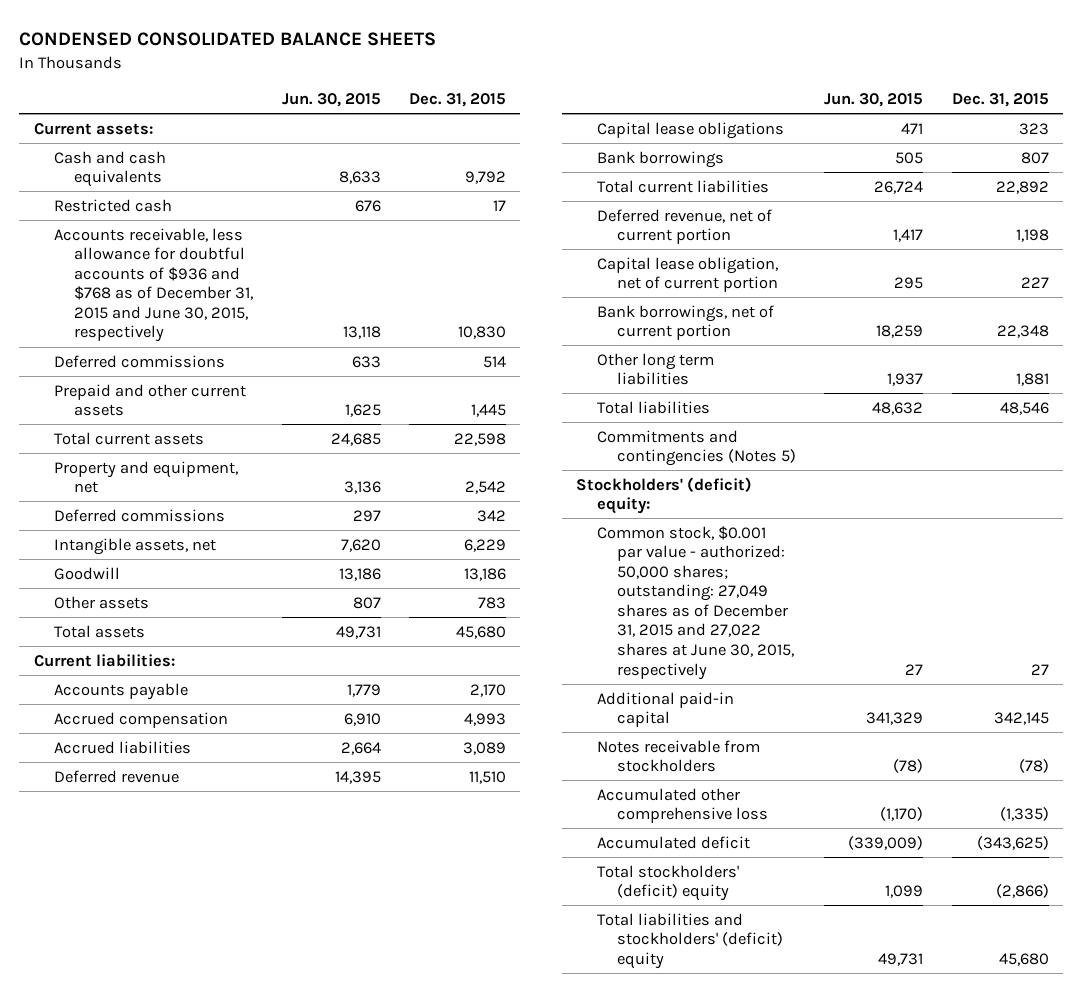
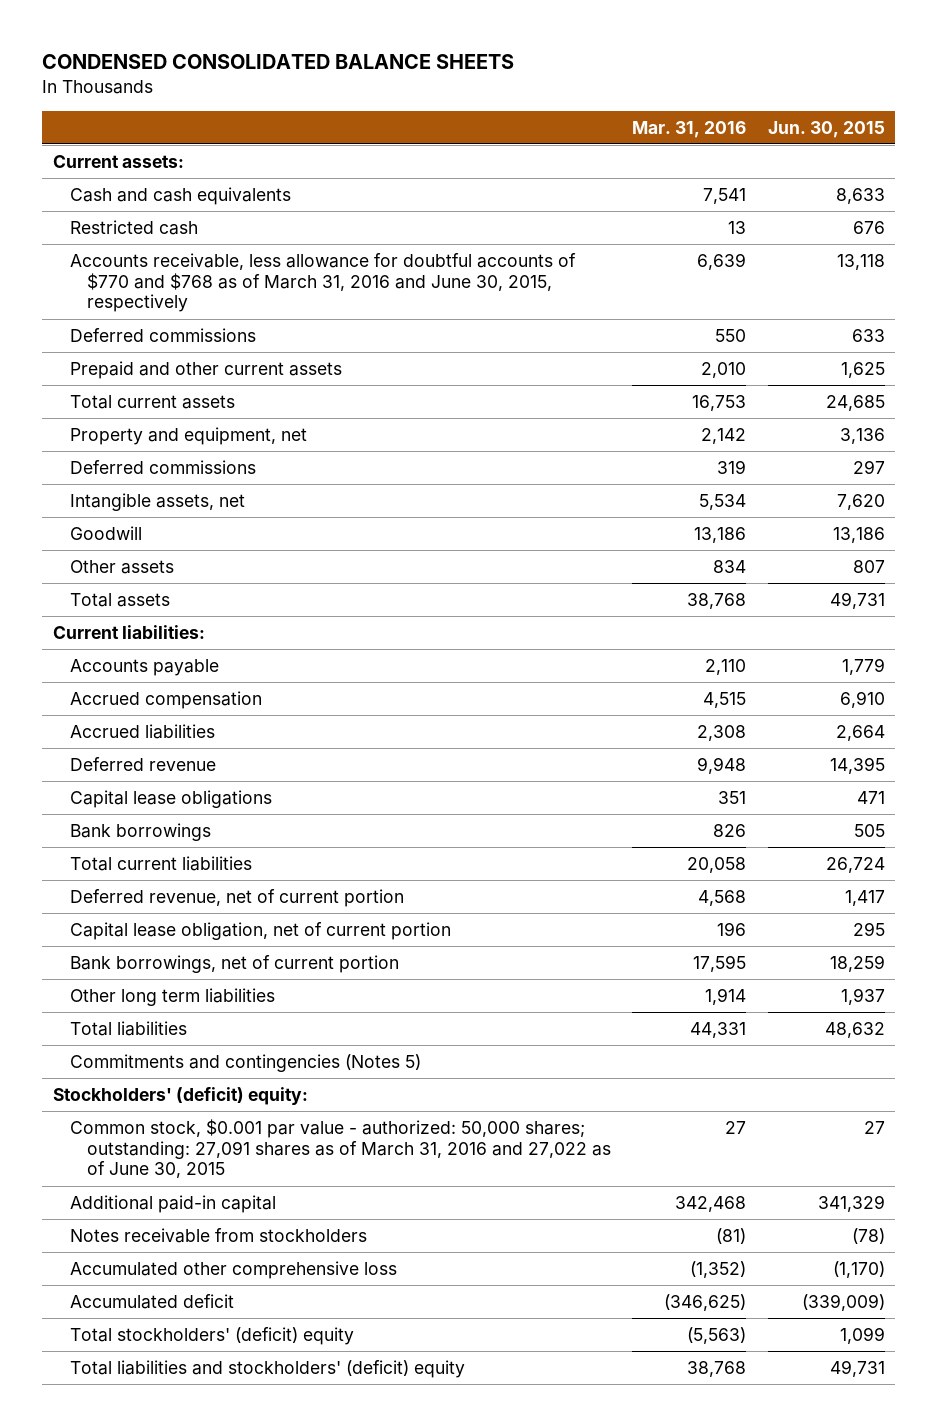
[409,93,507,108] Dec. 31, 2015 -> none
none -> [632,120,747,138] Mar. 31, 2016
[53,227,254,343] Accounts receivable, less allowance for doubtful accounts of $936 and $768 as of December 31, 2015 and June 30, 2015, respectively -> [69,252,576,313] Accounts receivable, less allowance for doubtful accounts of $770 and $768 as of March 31, 2016 and June 30, 2015, respectively
[596,525,795,680] Common stock, $0.001 par value - authorized: 50,000 shares; outstanding: 27,049 shares as of December 31, 2015 and 27,022 shares at June 30, 2015, respectively -> [69,1118,612,1179] Common stock, $0.001 par value - authorized: 50,000 shares; outstanding: 27,091 shares as of March 31, 2016 and 27,022 as of June 30, 2015

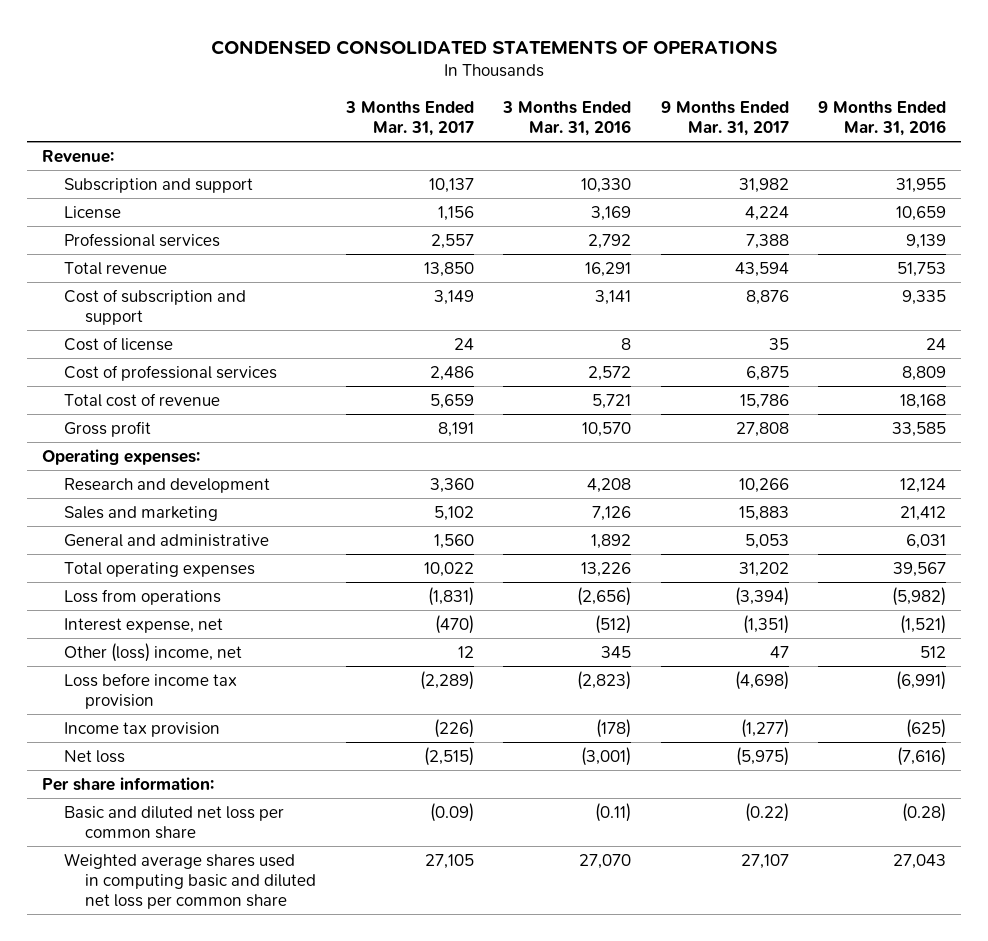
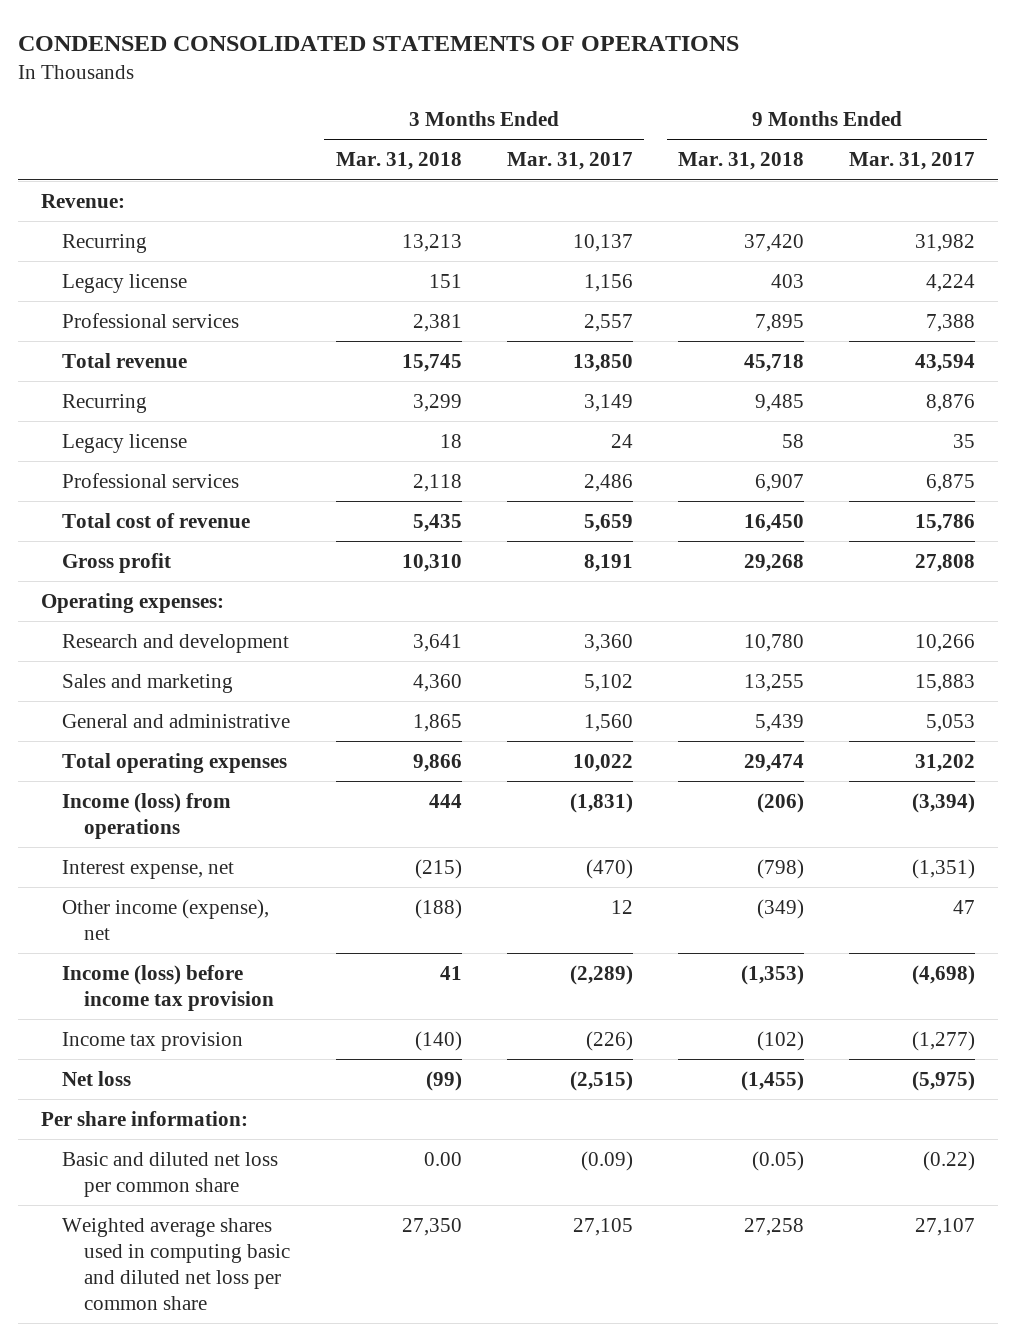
[502,100,632,136] 3 Months Ended Mar. 31, 2016 -> none
[818,100,947,136] 9 Months Ended Mar. 31, 2016 -> none
none -> [335,152,462,171] Mar. 31, 2018
none -> [678,152,805,171] Mar. 31, 2018
[63,177,253,193] Subscription and support -> [62,233,148,253] Recurring
[63,205,121,219] License -> [62,273,188,293] Legacy license
[63,288,246,325] Cost of subscription and support -> [62,393,148,413] Recurring
[63,336,173,351] Cost of license -> [62,433,188,453] Legacy license
[63,364,277,381] Cost of professional services -> [62,472,240,488] Professional services
[63,588,221,605] Loss from operations -> [62,792,232,839] Income (loss) from operations
[63,642,242,662] Other (loss) income, net -> [62,898,270,940] Other income (expense), net
[63,672,237,709] Loss before income tax provision -> [62,964,274,1011] Income (loss) before income tax provision

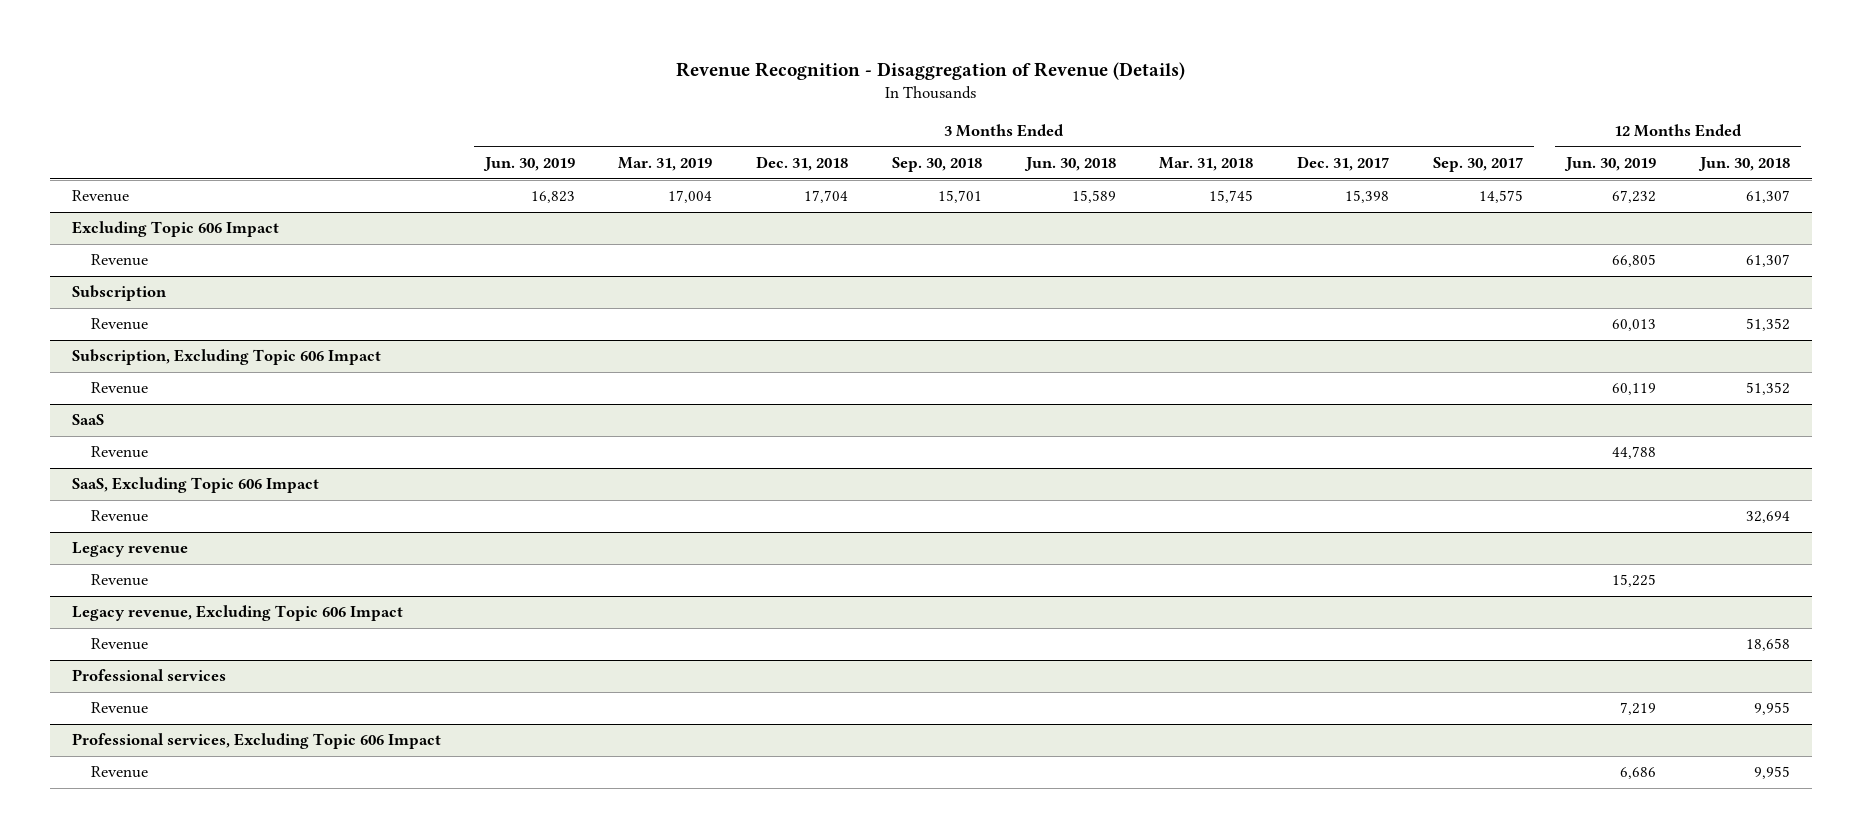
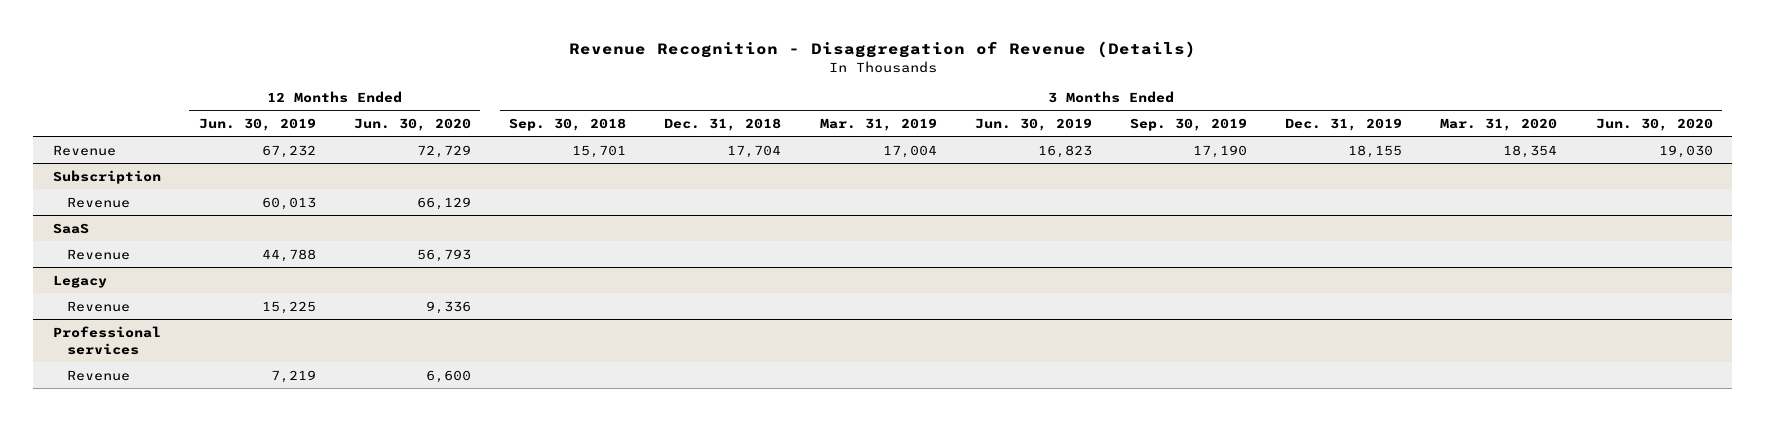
[1023,157,1116,172] Jun. 30, 2018 -> none
[1159,157,1254,172] Mar. 31, 2018 -> none
[1296,156,1389,172] Dec. 31, 2017 -> none
[1432,157,1523,173] Sep. 30, 2017 -> none
[1698,157,1791,172] Jun. 30, 2018 -> none
none -> [353,118,471,132] Jun. 30, 2020
none -> [1129,118,1247,132] Sep. 30, 2019
none -> [1285,118,1403,132] Dec. 31, 2019
none -> [1440,118,1558,132] Mar. 31, 2020
none -> [1595,118,1713,132] Jun. 30, 2020
[71,221,279,238] Excluding Topic 606 Impact -> none
[90,254,148,267] Revenue -> none
[71,349,381,366] Subscription, Excluding Topic 606 Impact -> none
[90,382,148,395] Revenue -> none
[71,477,319,494] SaaS, Excluding Topic 606 Impact -> none
[90,510,148,523] Revenue -> none
[71,542,188,558] Legacy revenue -> [52,274,107,288] Legacy
[71,605,403,622] Legacy revenue, Excluding Topic 606 Impact -> none
[90,638,148,651] Revenue -> none
[71,733,441,750] Professional services, Excluding Topic 606 Impact -> none
[90,766,148,779] Revenue -> none

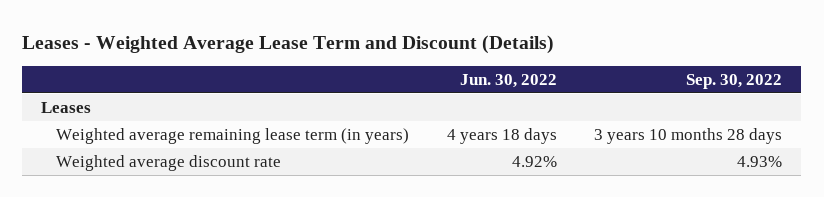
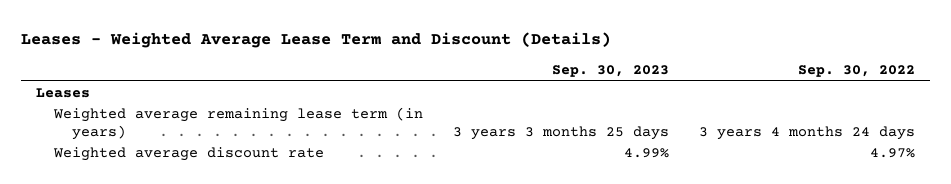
[459,74,557,89] Jun. 30, 2022 -> none
none -> [551,65,669,78] Sep. 30, 2023
[594,128,783,145] 3 years 10 months 28 days -> [698,125,915,140] 3 years 4 months 24 days
[737,156,783,168] 4.93% -> [869,148,915,159] 4.97%

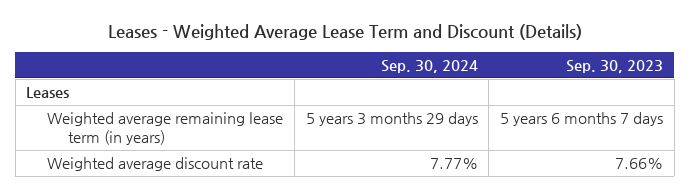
[797,65,915,78] Sep. 30, 2022 -> none
none -> [380,59,478,73] Sep. 30, 2024
[452,125,669,140] 3 years 3 months 25 days -> [500,112,664,127] 5 years 6 months 7 days
[623,148,669,159] 4.99% -> [615,158,664,170] 7.66%

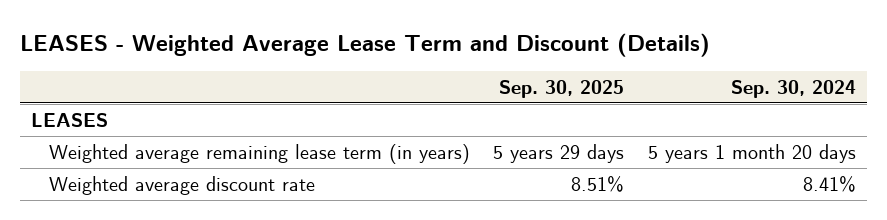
[107,24,582,41] Leases - Weighted Average Lease Term and Discount (Details) -> [19,32,710,57] LEASES - Weighted Average Lease Term and Discount (Details)
[566,59,664,73] Sep. 30, 2023 -> none
none -> [499,79,625,98] Sep. 30, 2025
[26,87,70,99] Leases -> [31,112,109,127] LEASES
[305,112,478,127] 5 years 3 months 29 days -> [647,143,856,163] 5 years 1 month 20 days
[429,158,478,170] 7.77% -> [802,175,856,192] 8.41%

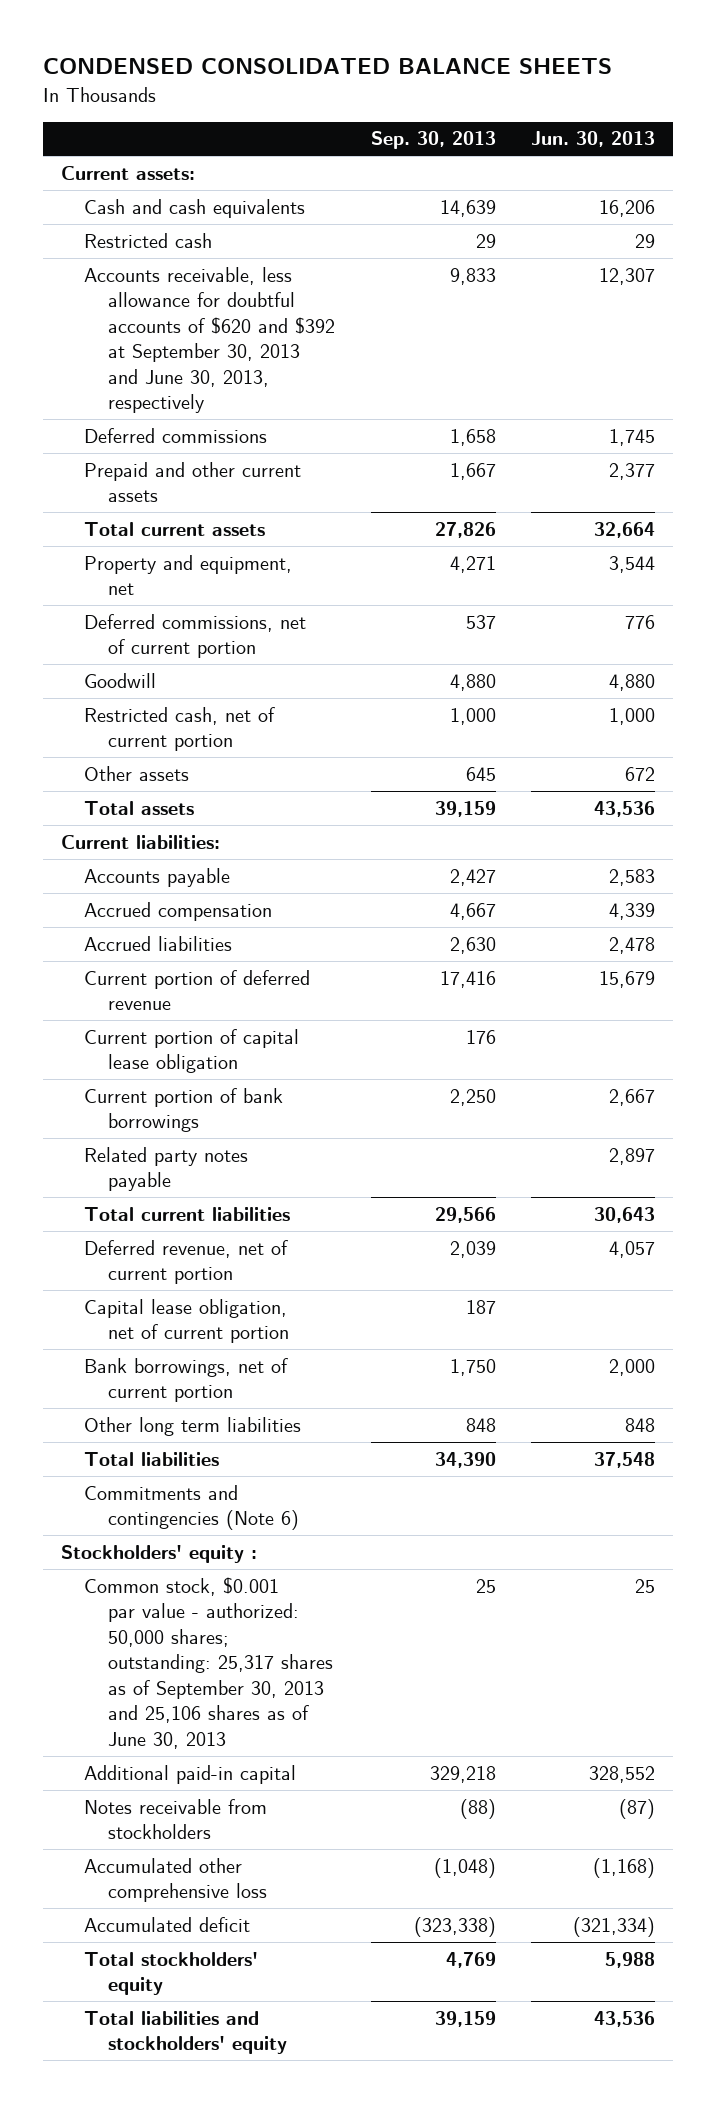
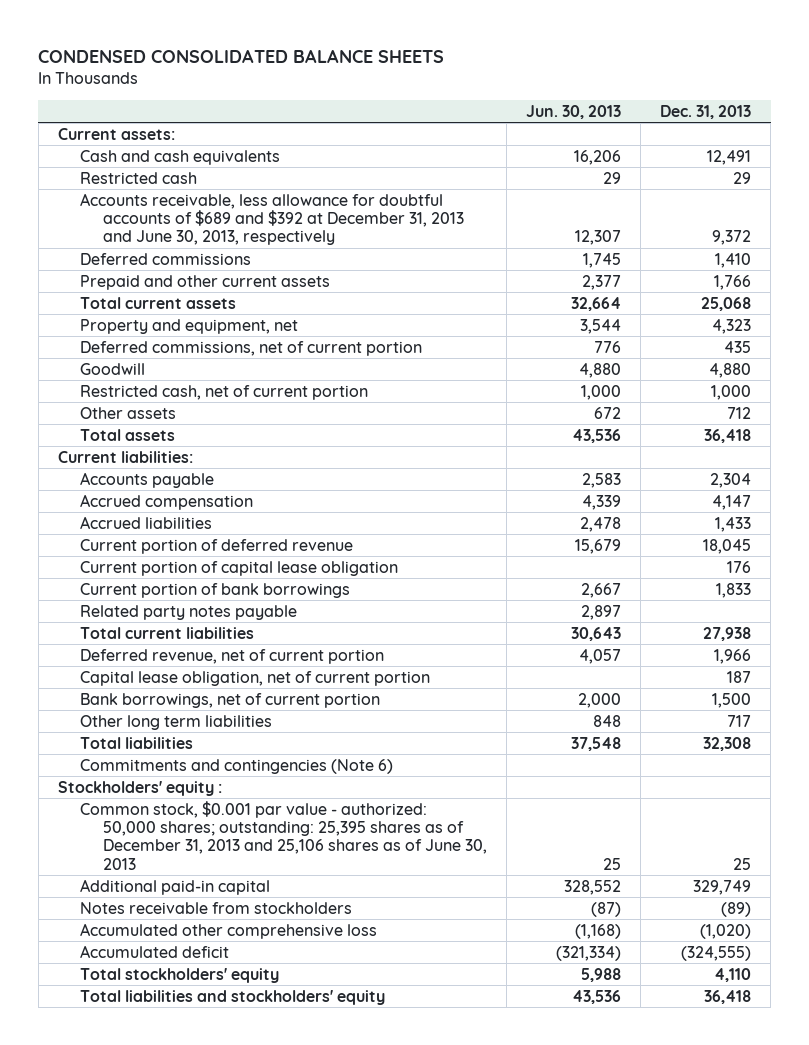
[370,131,496,150] Sep. 30, 2013 -> none
none -> [660,104,752,119] Dec. 31, 2013
[84,266,335,414] Accounts receivable, less allowance for doubtful accounts of $620 and $392 at September 30, 2013 and June 30, 2013, respectively -> [80,192,465,246] Accounts receivable, less allowance for doubtful accounts of $689 and $392 at December 31, 2013 and June 30, 2013, respectively
[84,1576,333,1749] Common stock, $0.001 par value - authorized: 50,000 shares; outstanding: 25,317 shares as of September 30, 2013 and 25,106 shares as of June 30, 2013 -> [80,800,488,870] Common stock, $0.001 par value - authorized: 50,000 shares; outstanding: 25,395 shares as of December 31, 2013 and 25,106 shares as of June 30, 2013

